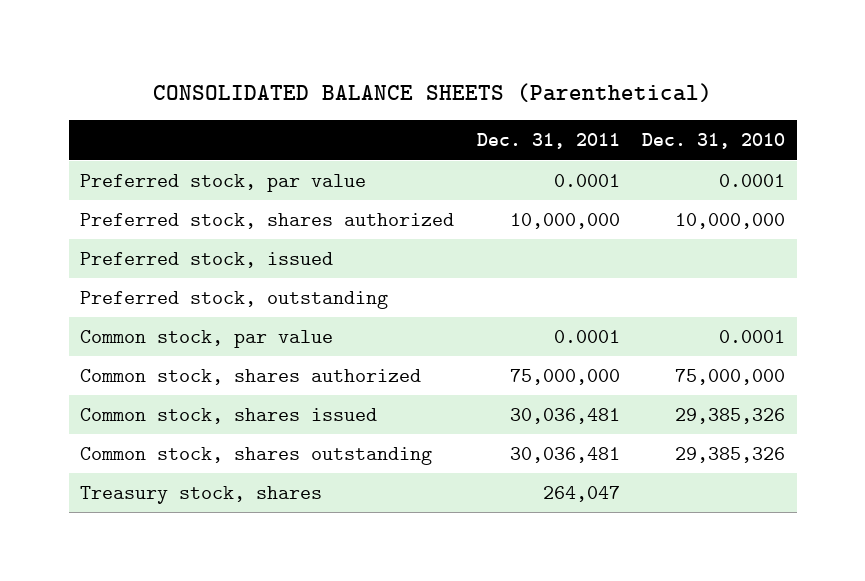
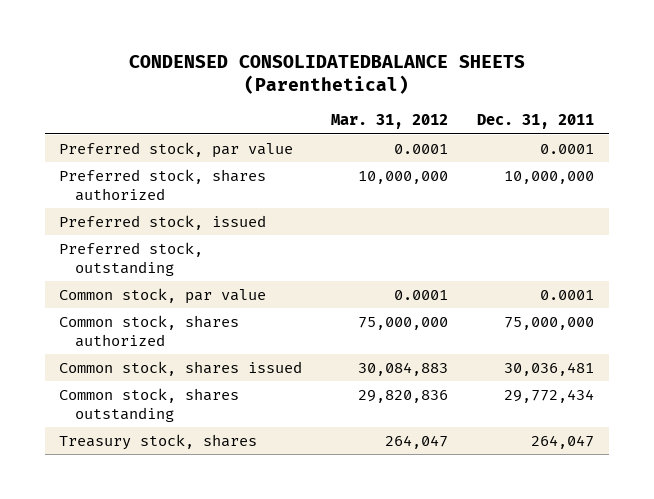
[152,83,712,103] CONSOLIDATED BALANCE SHEETS (Parenthetical) -> [128,54,525,95] CONDENSED CONSOLIDATEDBALANCE SHEETS (Parenthetical)
[642,133,786,150] Dec. 31, 2010 -> none
none -> [331,114,449,130] Mar. 31, 2012
[509,446,620,463] 30,036,481 -> [504,388,595,403] 29,772,434

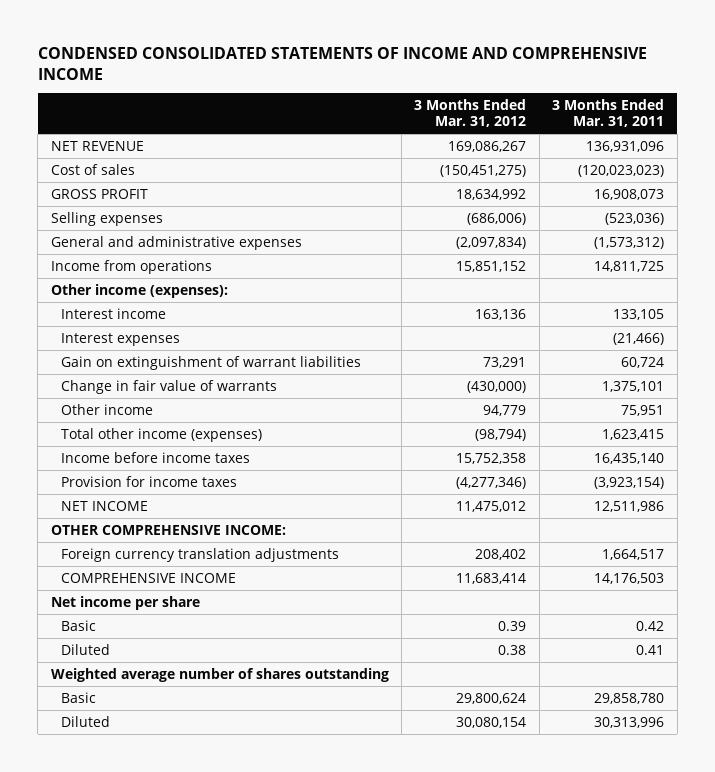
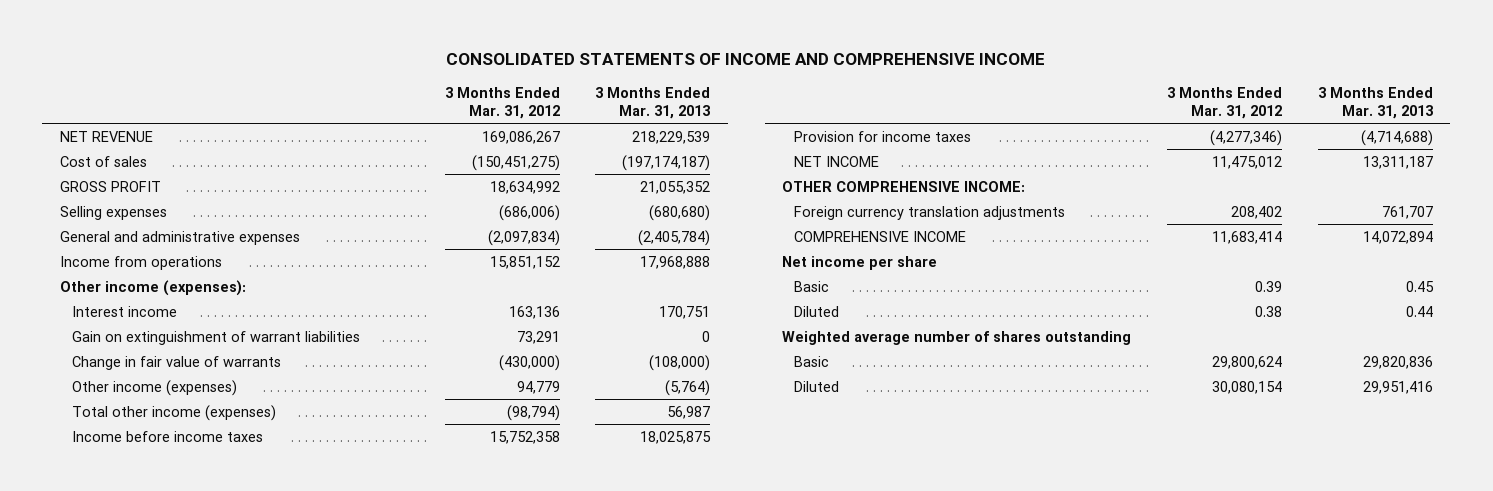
[37,46,647,80] CONDENSED CONSOLIDATED STATEMENTS OF INCOME AND COMPREHENSIVE INCOME -> [446,53,1046,66] CONSOLIDATED STATEMENTS OF INCOME AND COMPREHENSIVE INCOME
[552,98,665,127] 3 Months Ended Mar. 31, 2011 -> none
none -> [595,86,711,119] 3 Months Ended Mar. 31, 2013
[61,332,181,346] Interest expenses -> none
[61,403,154,415] Other income -> [71,379,237,396] Other income (expenses)

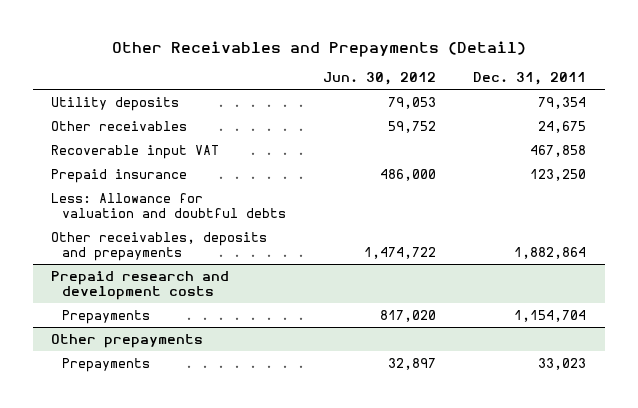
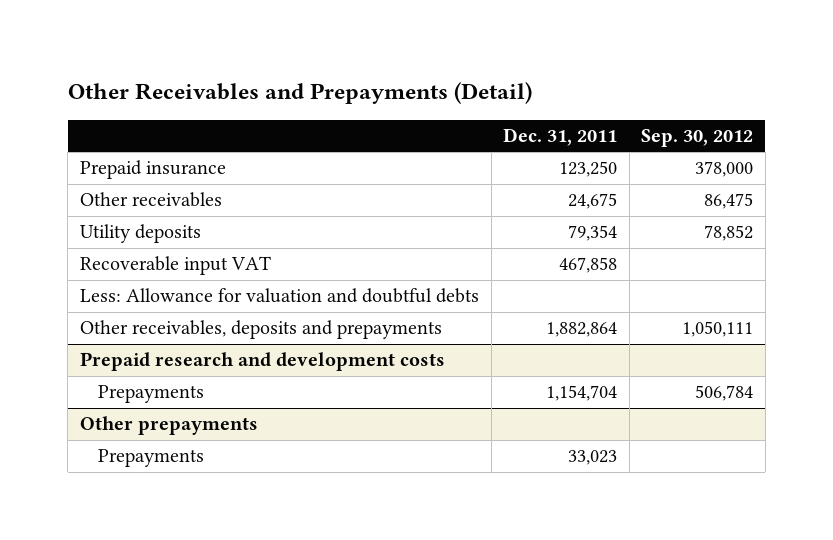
[323,72,437,86] Jun. 30, 2012 -> none
none -> [641,128,754,147] Sep. 30, 2012
[51,168,188,183] Prepaid insurance -> [80,160,227,180] Prepaid insurance
[51,96,180,111] Utility deposits -> [80,224,202,244] Utility deposits

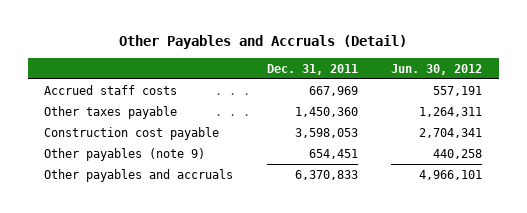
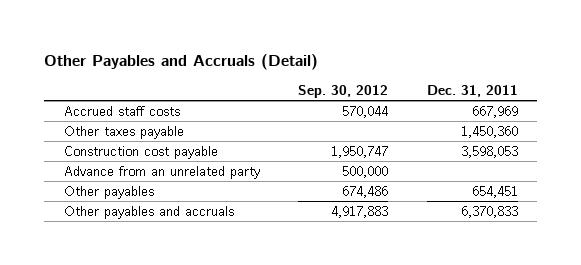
[391,63,483,75] Jun. 30, 2012 -> none
none -> [298,84,389,98] Sep. 30, 2012
none -> [63,166,260,180] Advance from an unrelated party
[44,147,206,161] Other payables (note 9) -> [63,186,154,200] Other payables

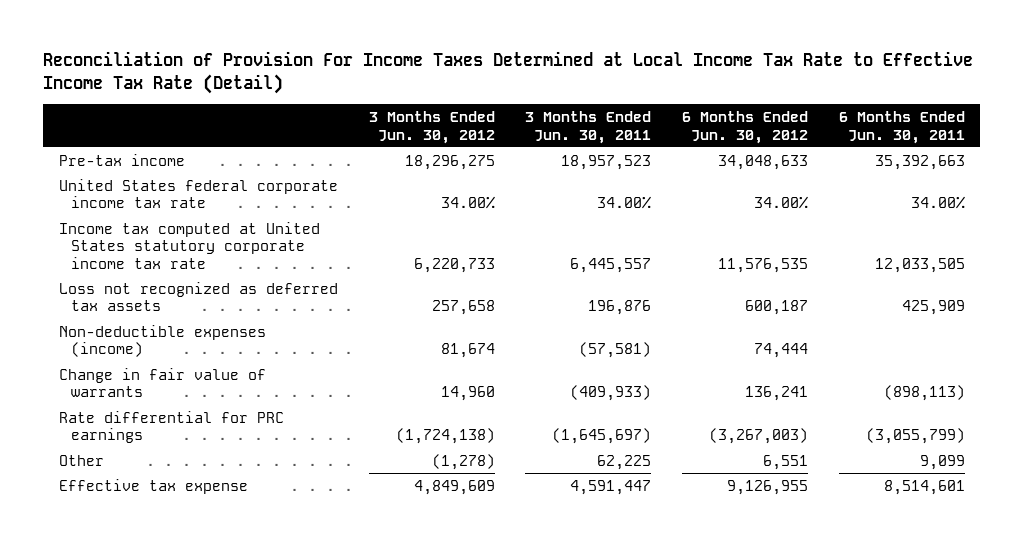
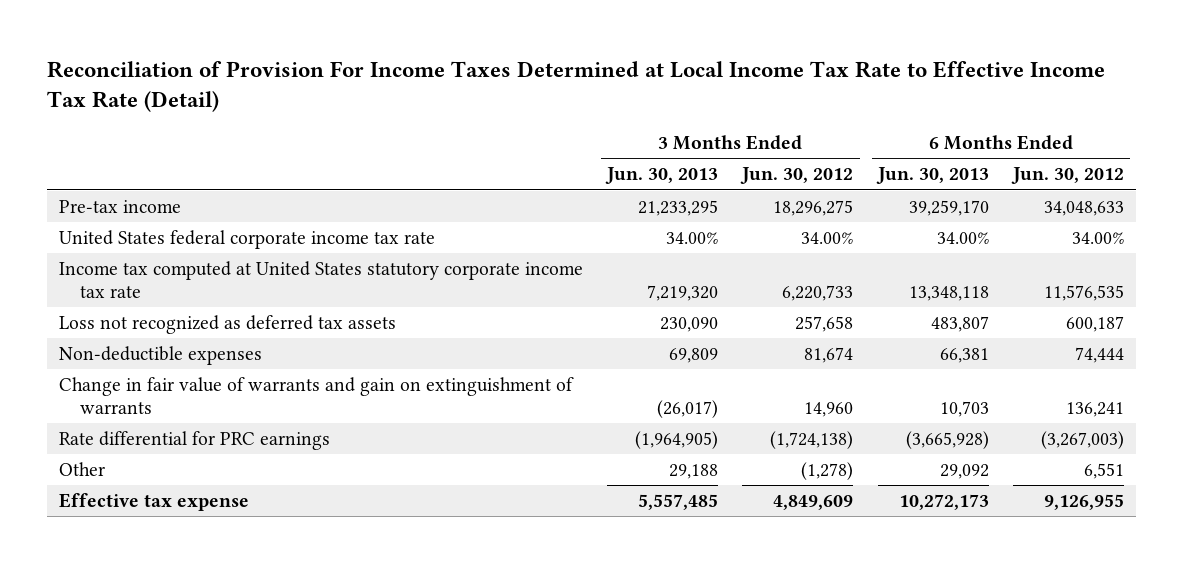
[525,110,652,144] 3 Months Ended Jun. 30, 2011 -> none
[839,110,966,144] 6 Months Ended Jun. 30, 2011 -> none
none -> [605,167,719,185] Jun. 30, 2013
none -> [875,167,989,185] Jun. 30, 2013
[58,324,266,358] Non-deductible expenses (income) -> [58,345,262,365] Non-deductible expenses
[58,367,266,398] Change in fair value of warrants -> [58,376,574,414] Change in fair value of warrants and gain on extinguishment of warrants

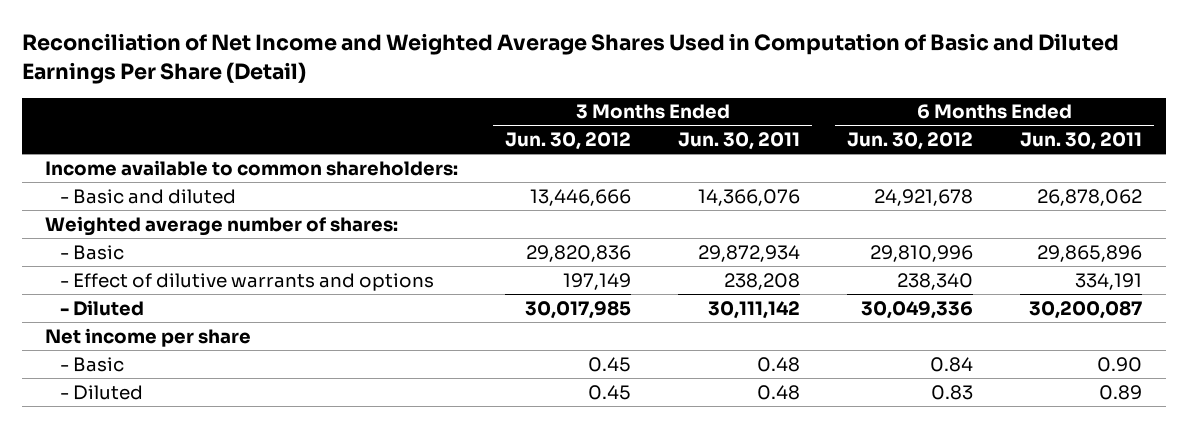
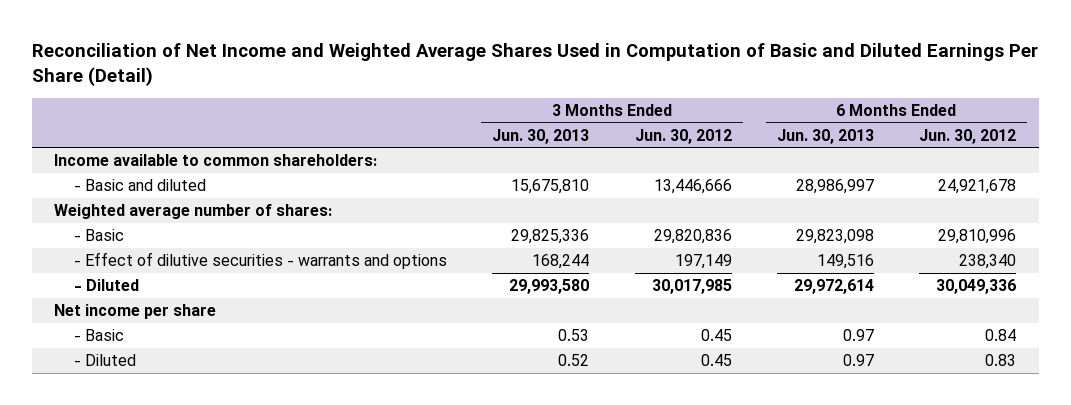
[678,131,801,150] Jun. 30, 2011 -> none
[1020,131,1143,150] Jun. 30, 2011 -> none
none -> [492,128,590,144] Jun. 30, 2013
none -> [776,128,874,144] Jun. 30, 2013
[59,272,434,291] - Effect of dilutive warrants and options -> [74,252,448,270] - Effect of dilutive securities - warrants and options

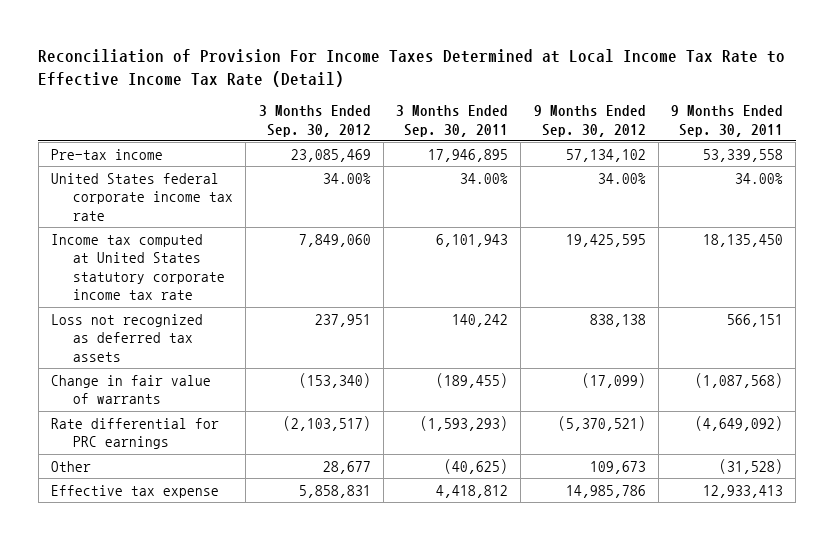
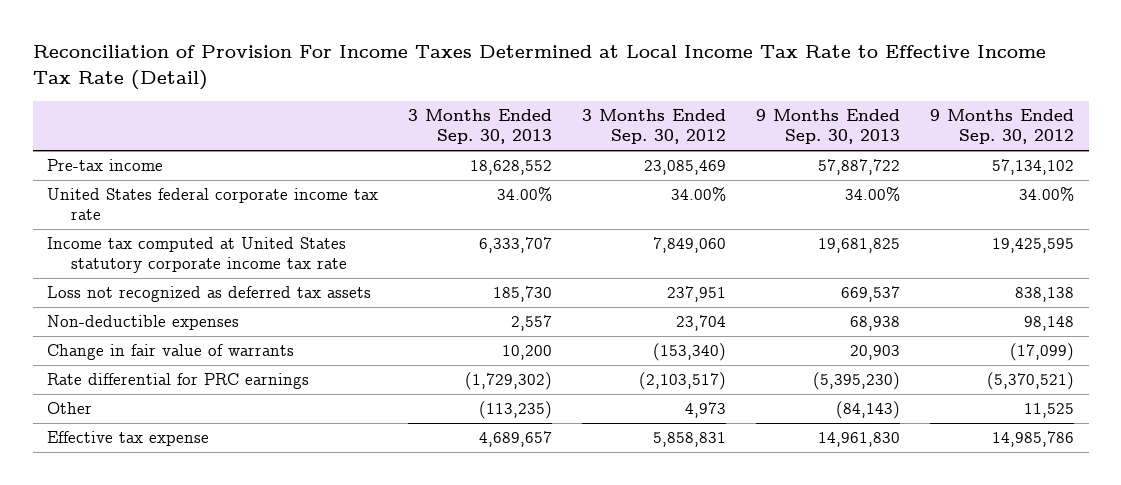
[396,105,509,137] 3 Months Ended Sep. 30, 2011 -> none
[671,105,784,137] 9 Months Ended Sep. 30, 2011 -> none
none -> [408,109,553,145] 3 Months Ended Sep. 30, 2013
none -> [756,109,901,145] 9 Months Ended Sep. 30, 2013
none -> [47,315,240,331] Non-deductible expenses
[322,460,371,474] 28,677 -> [685,402,727,419] 4,973
[589,460,646,474] 109,673 -> [1023,403,1074,419] 11,525

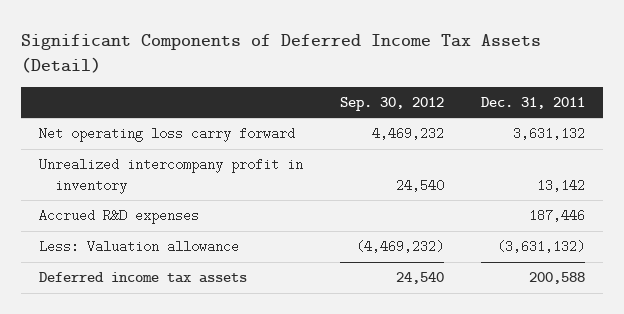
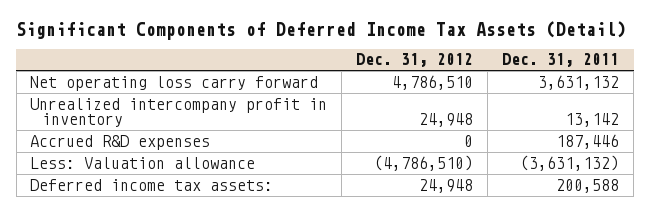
[339,96,444,111] Sep. 30, 2012 -> none
none -> [356,53,474,68] Dec. 31, 2012
[39,272,248,284] Deferred income tax assets -> [30,178,274,191] Deferred income tax assets:

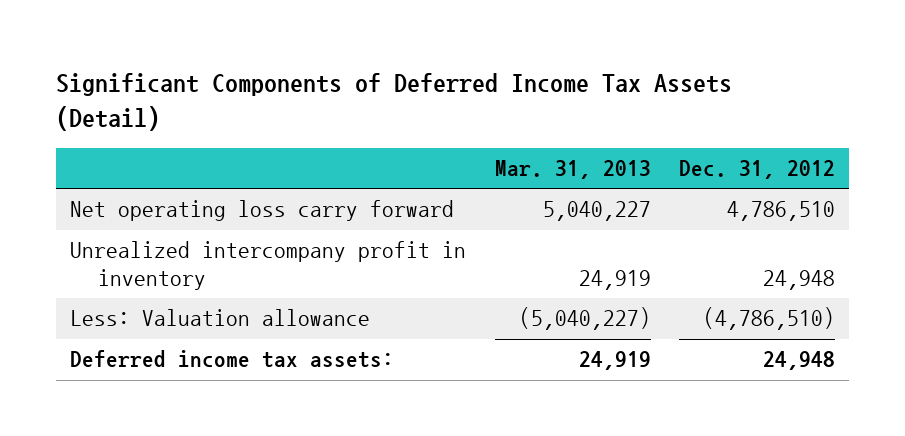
[502,53,620,68] Dec. 31, 2011 -> none
none -> [494,160,651,180] Mar. 31, 2013
[30,134,211,150] Accrued R&D expenses -> none

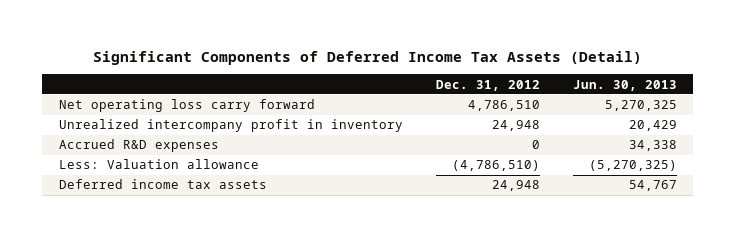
[494,160,651,180] Mar. 31, 2013 -> none
none -> [572,79,677,91] Jun. 30, 2013
none -> [58,139,219,153] Accrued R&D expenses
[70,350,395,369] Deferred income tax assets: -> [58,179,267,190] Deferred income tax assets

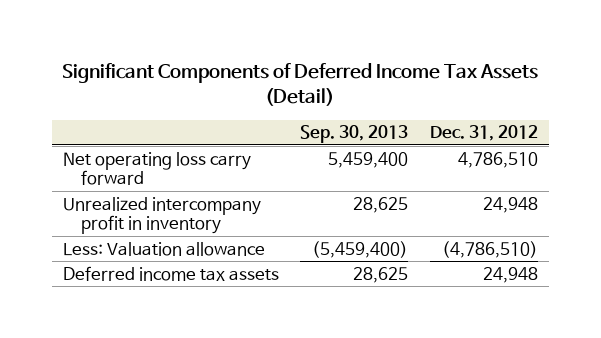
[572,79,677,91] Jun. 30, 2013 -> none
none -> [300,125,409,144] Sep. 30, 2013
[58,139,219,153] Accrued R&D expenses -> none

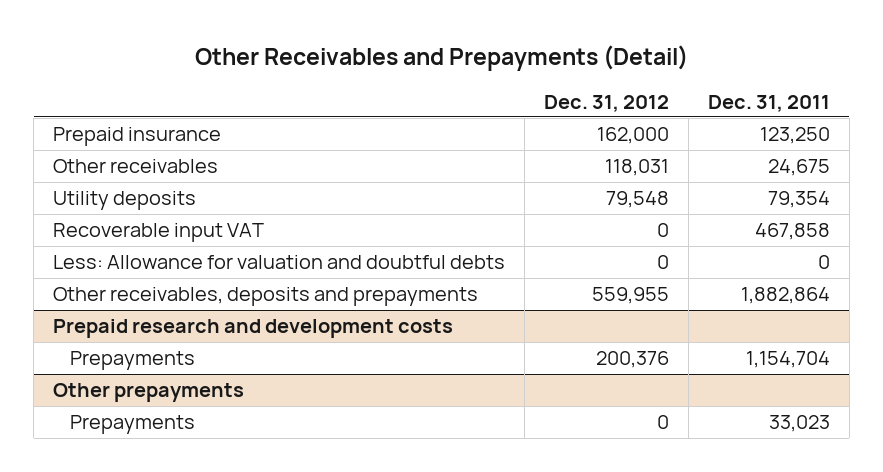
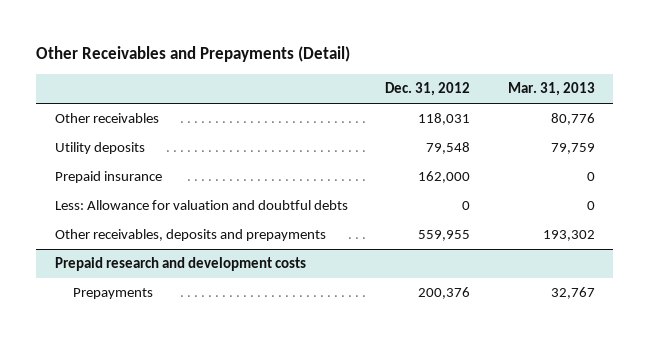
[707,94,830,112] Dec. 31, 2011 -> none
none -> [507,82,595,97] Mar. 31, 2013
[53,223,265,243] Recoverable input VAT -> none
[53,127,222,147] Prepaid insurance -> [54,171,162,184] Prepaid insurance
[53,383,245,403] Other prepayments -> none
[70,415,196,435] Prepayments -> none

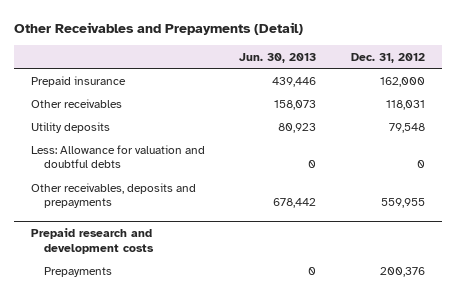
[507,82,595,97] Mar. 31, 2013 -> none
none -> [239,52,317,63] Jun. 30, 2013
[54,171,162,184] Prepaid insurance -> [31,75,127,87] Prepaid insurance

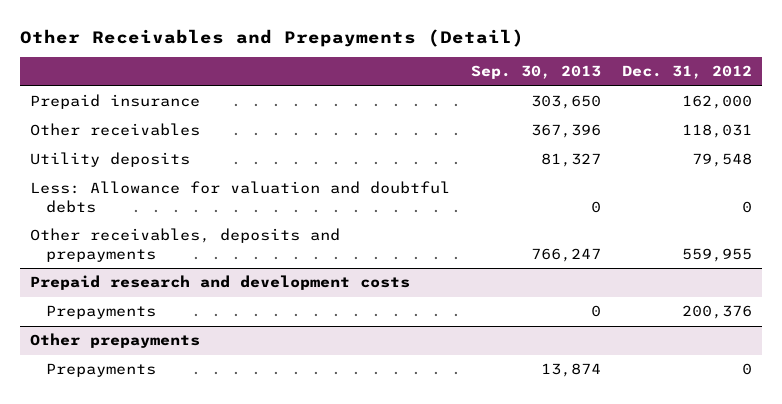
[239,52,317,63] Jun. 30, 2013 -> none
none -> [471,65,602,80] Sep. 30, 2013
none -> [30,333,201,349] Other prepayments
none -> [46,363,157,378] Prepayments

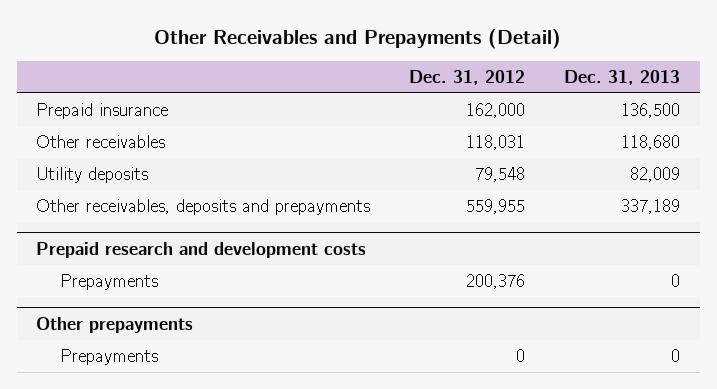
[471,65,602,80] Sep. 30, 2013 -> none
none -> [564,69,681,85] Dec. 31, 2013
[30,181,451,213] Less: Allowance for valuation and doubtful debts -> none

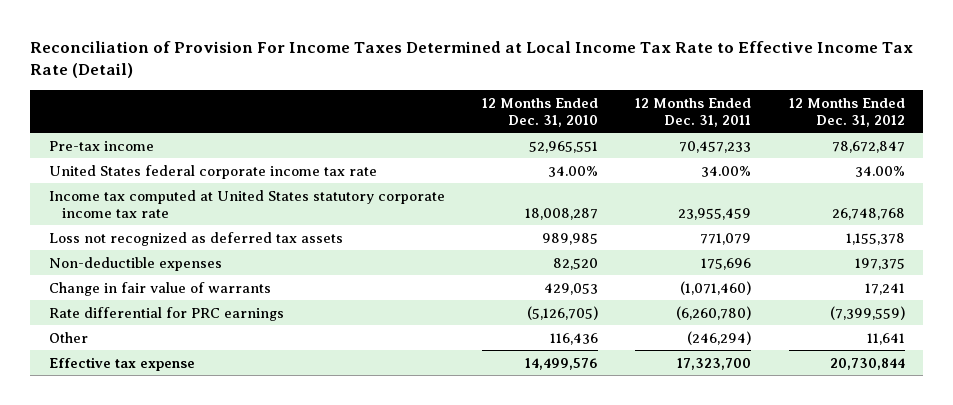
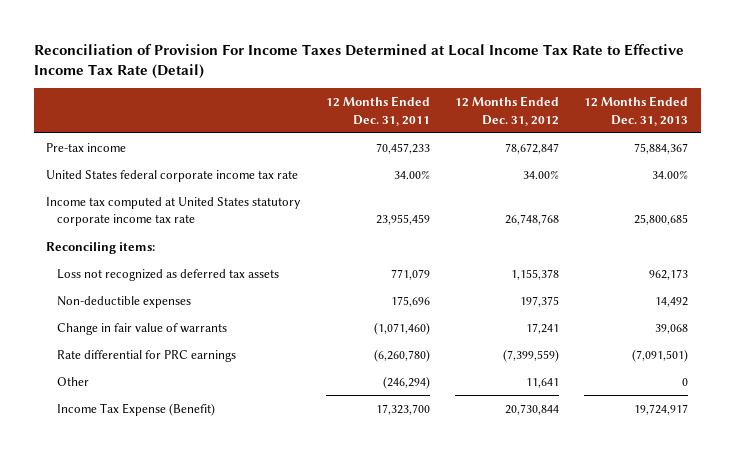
[482,97,599,127] 12 Months Ended Dec. 31, 2010 -> none
none -> [584,96,689,126] 12 Months Ended Dec. 31, 2013
none -> [46,242,156,255] Reconciling items:
[48,356,195,371] Effective tax expense -> [57,403,216,417] Income Tax Expense (Benefit)

